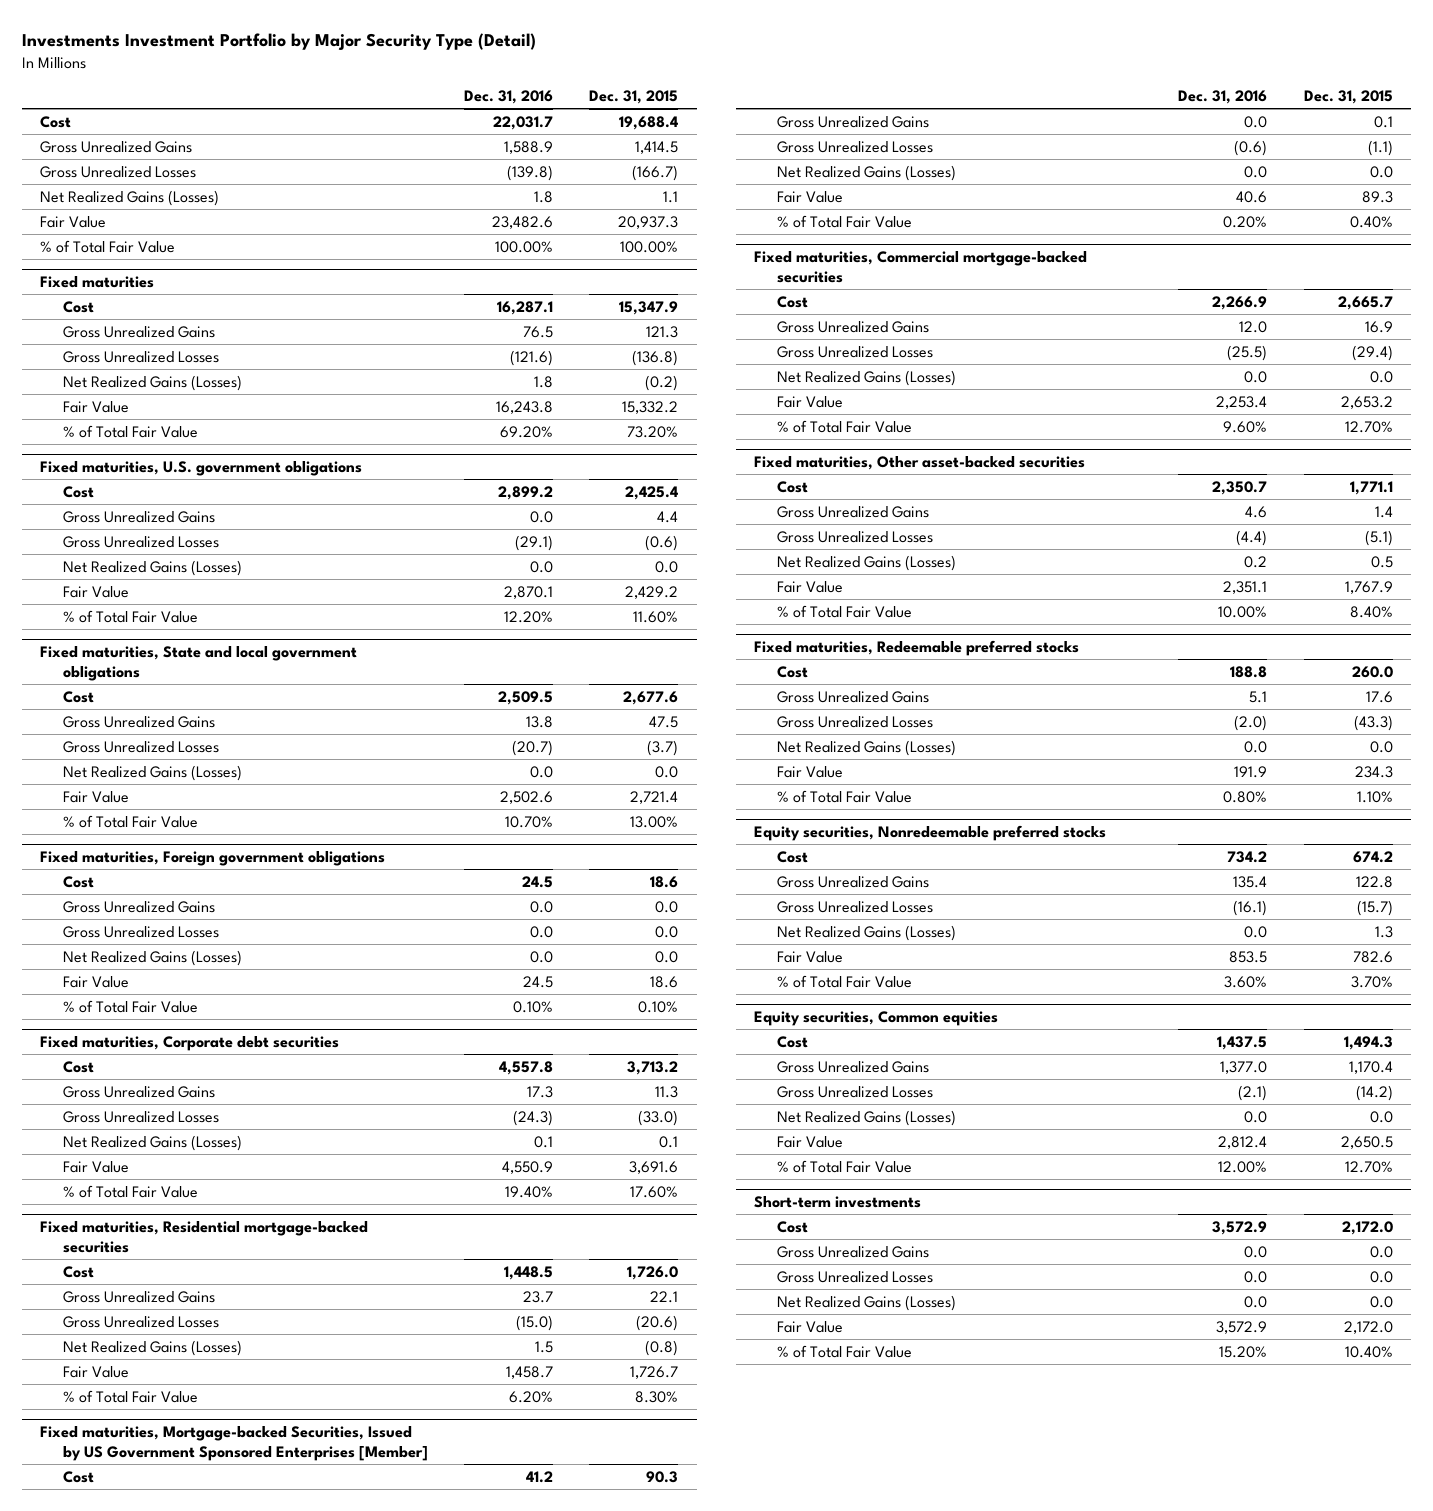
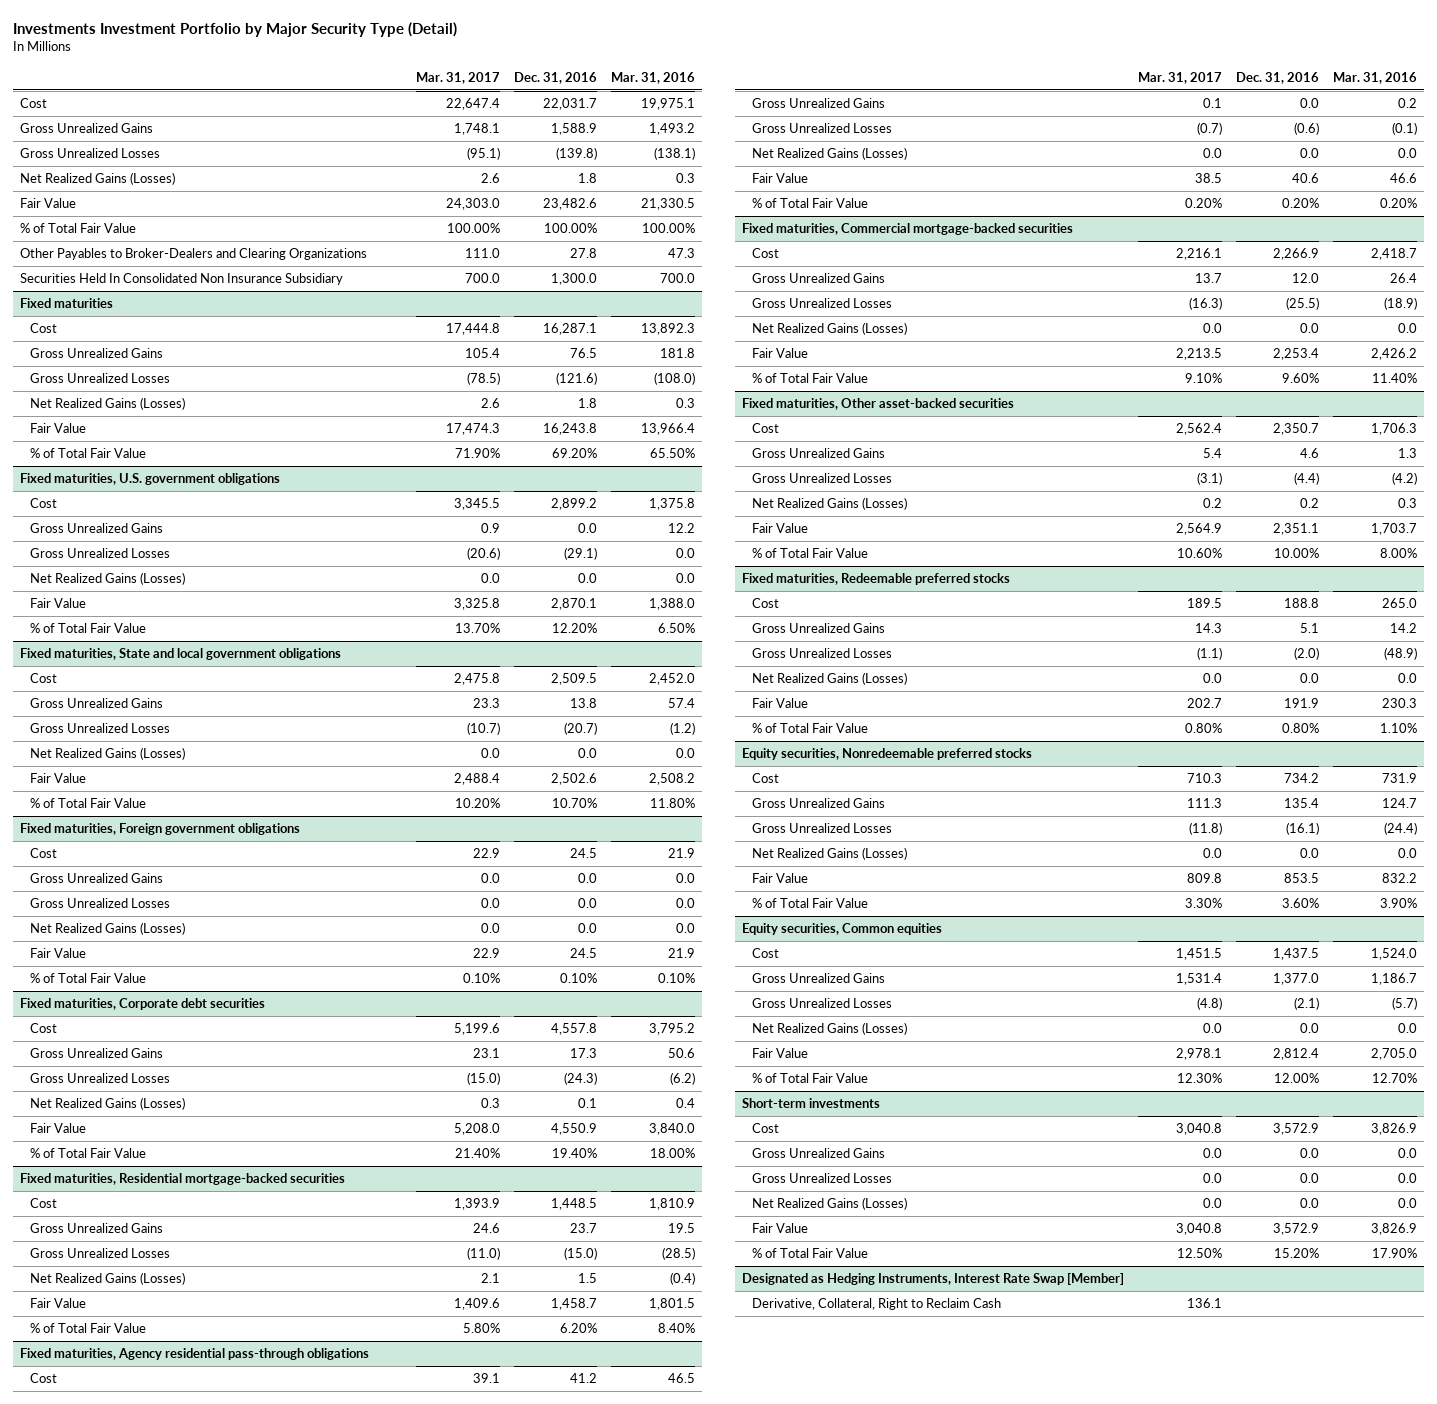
[589,90,679,105] Dec. 31, 2015 -> none
none -> [415,71,500,84] Mar. 31, 2017
none -> [610,71,695,84] Mar. 31, 2016
none -> [19,248,367,261] Other Payables to Broker-Dealers and Clearing Organizations
none -> [19,273,343,286] Securities Held In Consolidated Non Insurance Subsidiary
[39,1425,428,1462] Fixed maturities, Mortgage-backed Securities, Issued by US Government Sponsored Enterprises [Member] -> none
none -> [19,1348,369,1361] Fixed maturities, Agency residential pass-through obligations
none -> [741,1273,1124,1286] Designated as Hedging Instruments, Interest Rate Swap [Member]
none -> [751,1298,1001,1311] Derivative, Collateral, Right to Reclaim Cash

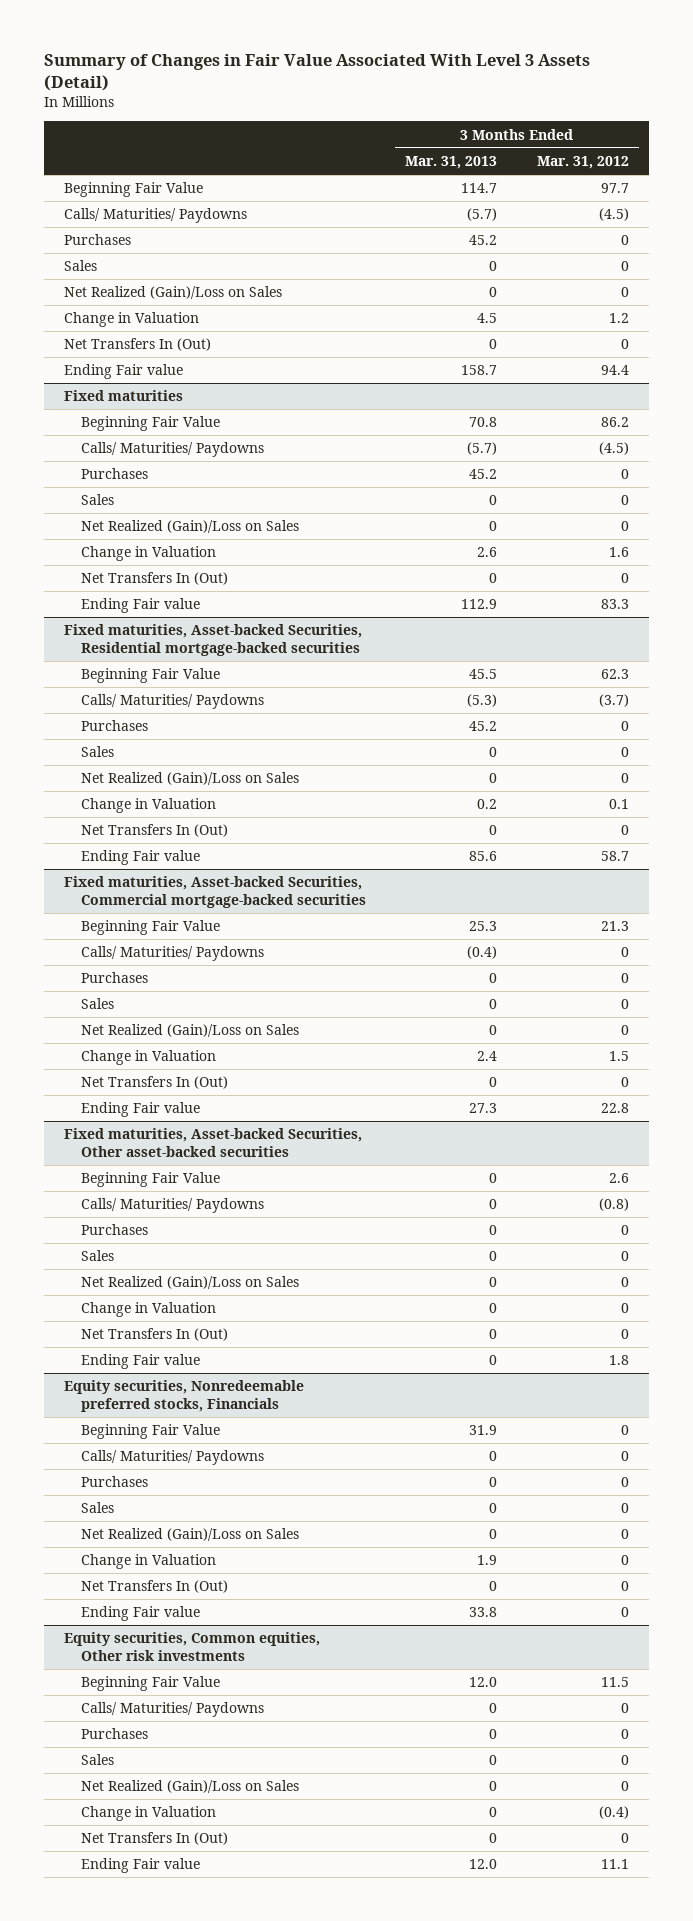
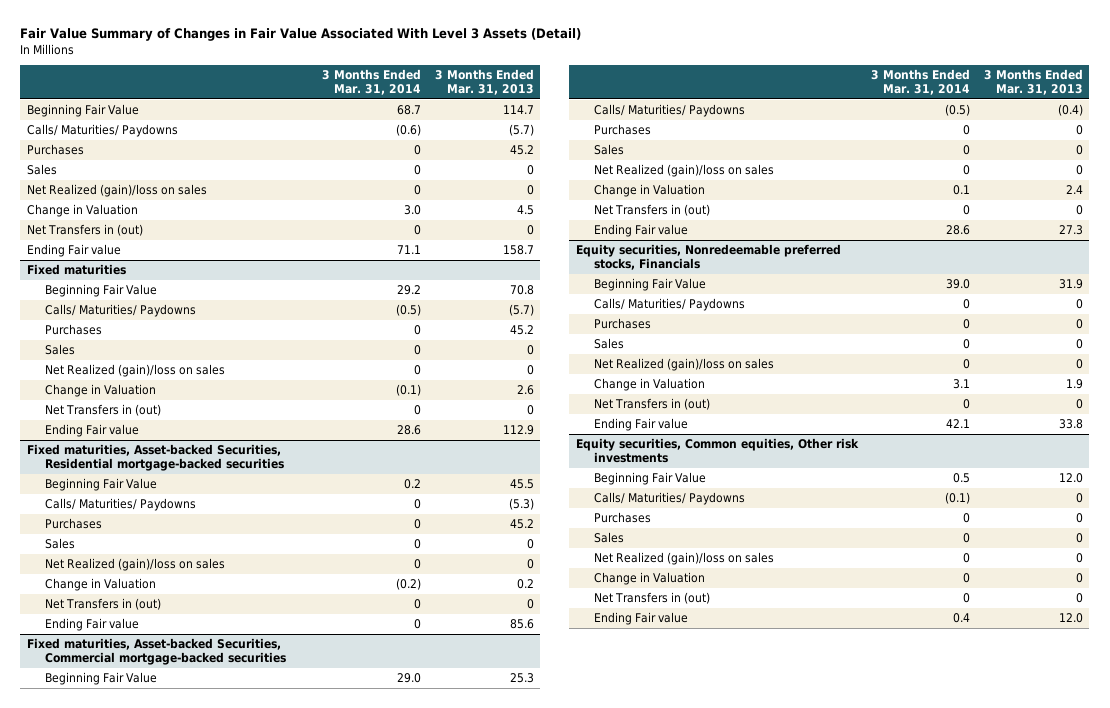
[44,54,591,92] Summary of Changes in Fair Value Associated With Level 3 Assets (Detail) -> [20,28,582,42] Fair Value Summary of Changes in Fair Value Associated With Level 3 Assets (Detail)
[536,156,629,170] Mar. 31, 2012 -> none
none -> [322,69,422,96] 3 Months Ended Mar. 31, 2014
[64,286,283,300] Net Realized (Gain)/Loss on Sales -> [27,184,208,198] Net Realized (gain)/loss on sales
[64,338,212,352] Net Transfers In (Out) -> [27,224,144,237] Net Transfers in (out)
[80,520,299,534] Net Realized (Gain)/Loss on Sales -> [45,364,226,378] Net Realized (gain)/loss on sales
[80,572,228,586] Net Transfers In (Out) -> [45,404,162,417] Net Transfers in (out)
[80,772,299,786] Net Realized (Gain)/Loss on Sales -> [45,558,226,572] Net Realized (gain)/loss on sales
[80,824,228,838] Net Transfers In (Out) -> [45,598,162,611] Net Transfers in (out)
[80,1024,299,1038] Net Realized (Gain)/Loss on Sales -> [593,164,774,178] Net Realized (gain)/loss on sales
[80,1076,228,1090] Net Transfers In (Out) -> [593,204,710,217] Net Transfers in (out)
[64,1128,363,1157] Fixed maturities, Asset-backed Securities, Other asset-backed securities -> none
[80,1172,220,1188] Beginning Fair Value -> none
[80,1198,264,1214] Calls/ Maturities/ Paydowns -> none
[80,1224,148,1236] Purchases -> none
[80,1250,114,1262] Sales -> none
[80,1276,299,1290] Net Realized (Gain)/Loss on Sales -> none
[80,1302,216,1318] Change in Valuation -> none
[80,1328,228,1342] Net Transfers In (Out) -> none
[80,1354,200,1370] Ending Fair value -> none
[80,1528,299,1542] Net Realized (Gain)/Loss on Sales -> [593,358,774,372] Net Realized (gain)/loss on sales
[80,1580,228,1594] Net Transfers In (Out) -> [593,398,710,411] Net Transfers in (out)
[80,1780,299,1794] Net Realized (Gain)/Loss on Sales -> [593,552,774,566] Net Realized (gain)/loss on sales
[80,1832,228,1846] Net Transfers In (Out) -> [593,592,710,605] Net Transfers in (out)

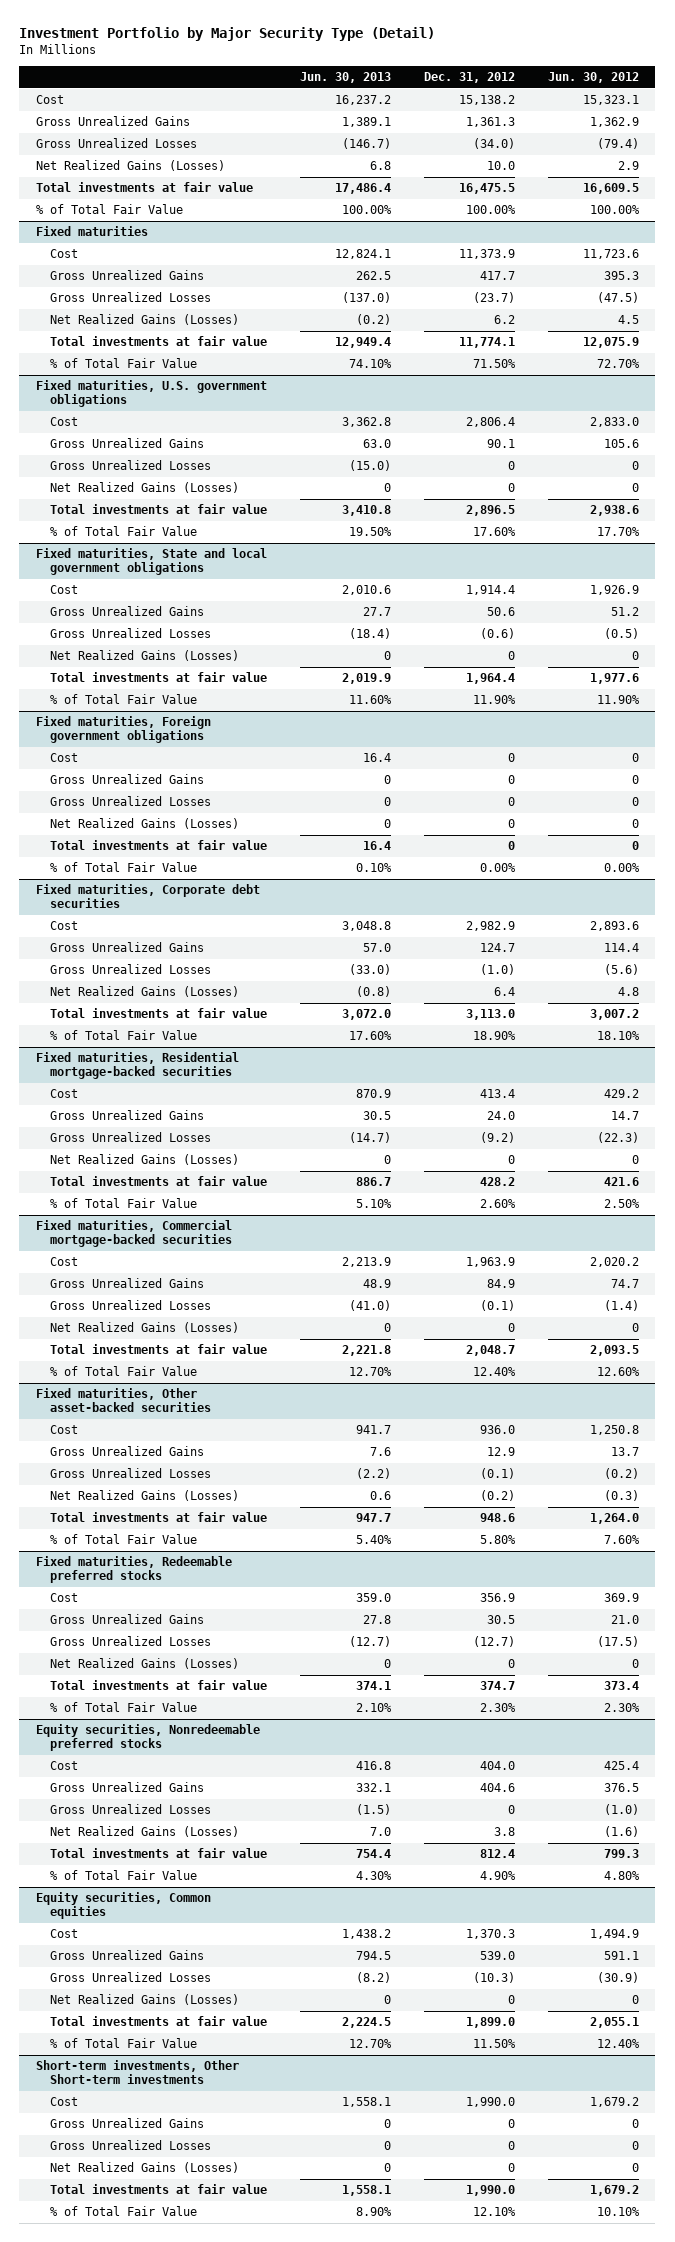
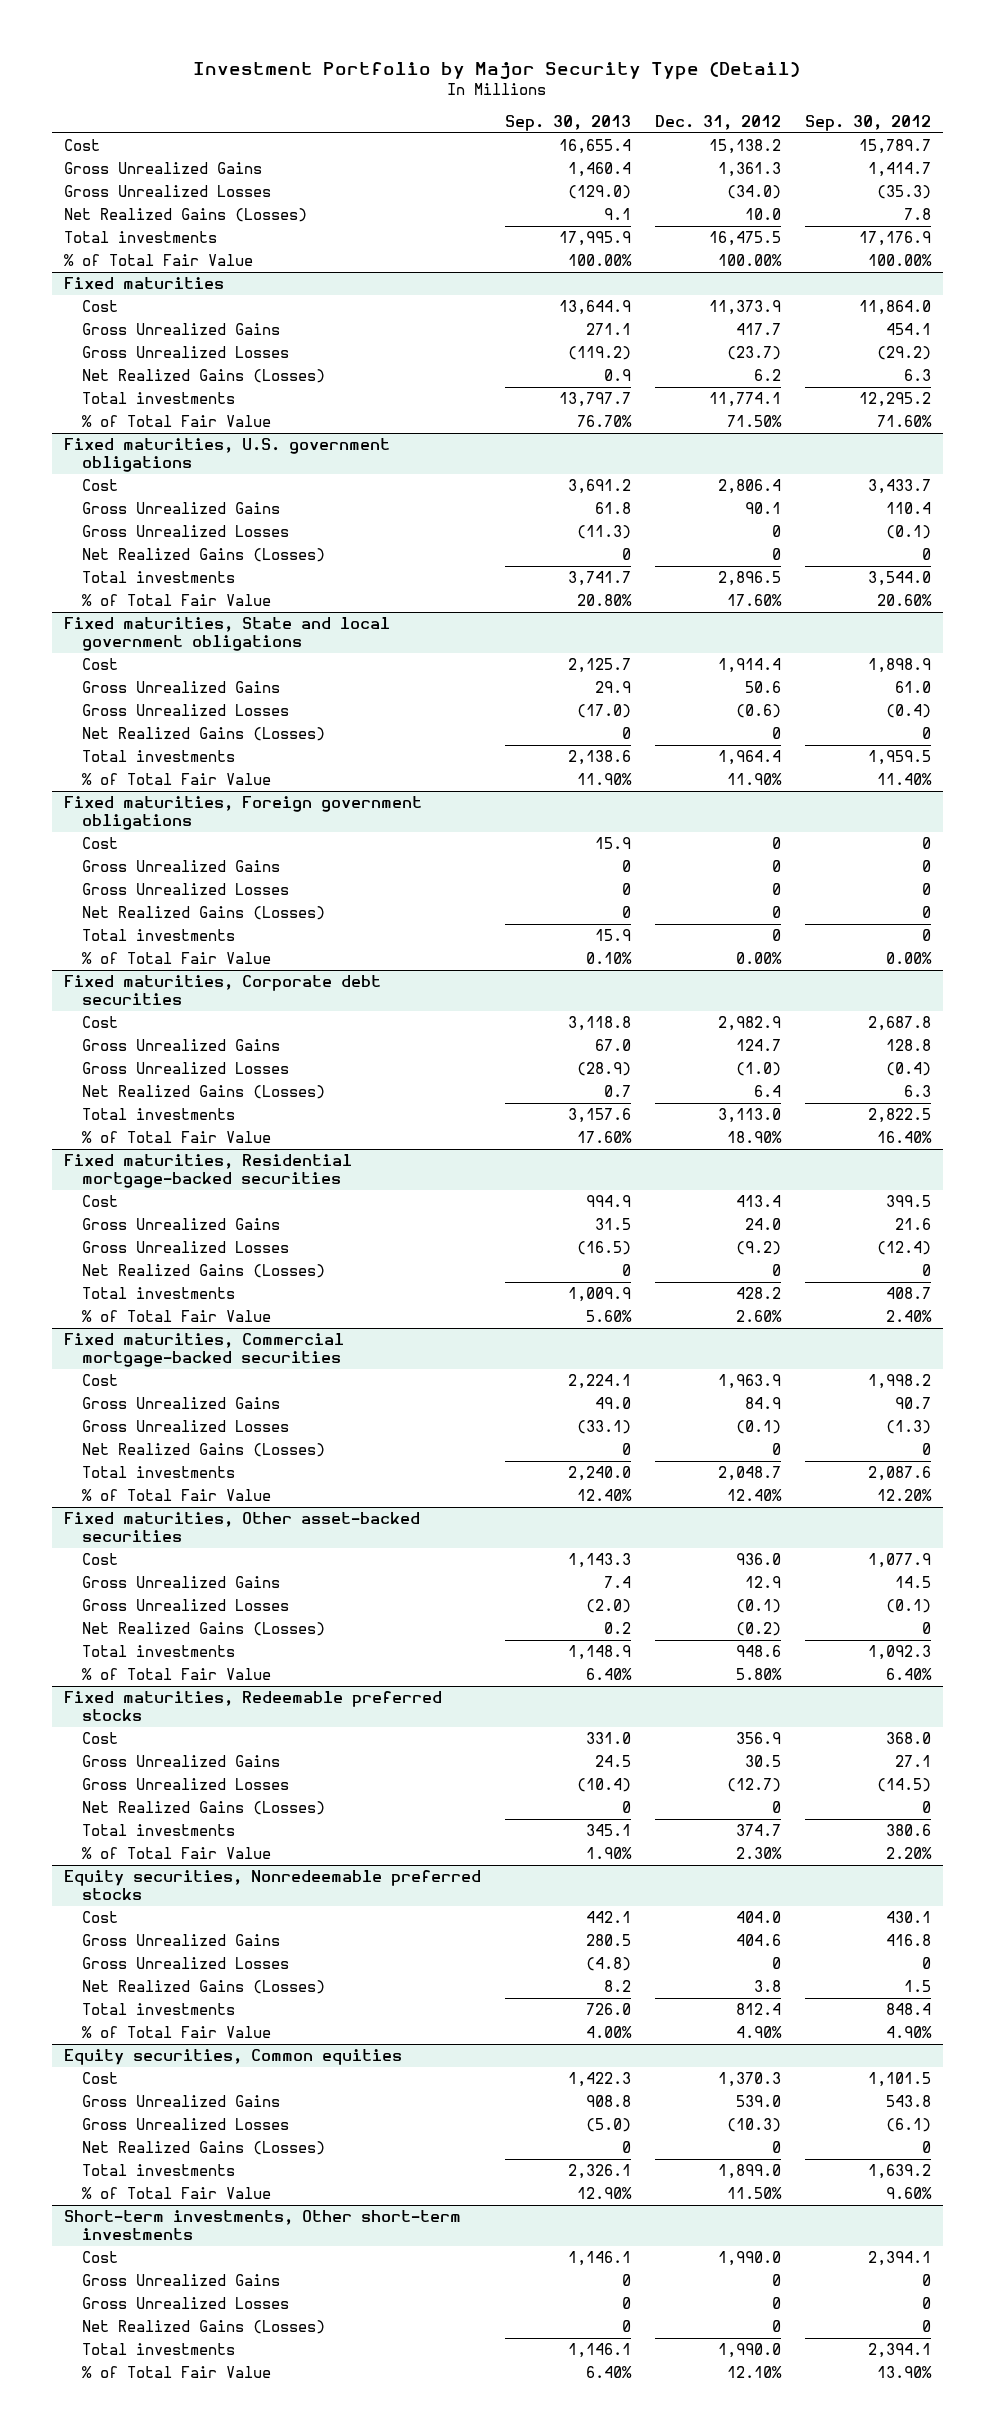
[299,72,391,84] Jun. 30, 2013 -> none
[547,72,639,84] Jun. 30, 2012 -> none
none -> [504,114,631,131] Sep. 30, 2013
none -> [804,114,931,131] Sep. 30, 2012
[35,182,253,193] Total investments at fair value -> [63,231,217,244] Total investments
[50,336,268,347] Total investments at fair value -> [82,392,236,405] Total investments
[50,504,268,515] Total investments at fair value -> [82,571,236,584] Total investments
[50,672,268,683] Total investments at fair value -> [82,750,236,763] Total investments
[50,840,268,851] Total investments at fair value -> [82,929,236,942] Total investments
[50,1008,268,1019] Total investments at fair value -> [82,1108,236,1121] Total investments
[50,1176,268,1187] Total investments at fair value -> [82,1287,236,1300] Total investments
[50,1344,268,1355] Total investments at fair value -> [82,1466,236,1479] Total investments
[50,1512,268,1523] Total investments at fair value -> [82,1645,236,1658] Total investments
[50,1680,268,1691] Total investments at fair value -> [82,1824,236,1837] Total investments
[50,1848,268,1859] Total investments at fair value -> [82,2003,236,2016] Total investments
[50,2016,268,2027] Total investments at fair value -> [82,2164,236,2177] Total investments
[35,2060,239,2085] Short-term investments, Other Short-term investments -> [63,2210,461,2240] Short-term investments, Other short-term investments
[50,2184,268,2195] Total investments at fair value -> [82,2343,236,2356] Total investments

